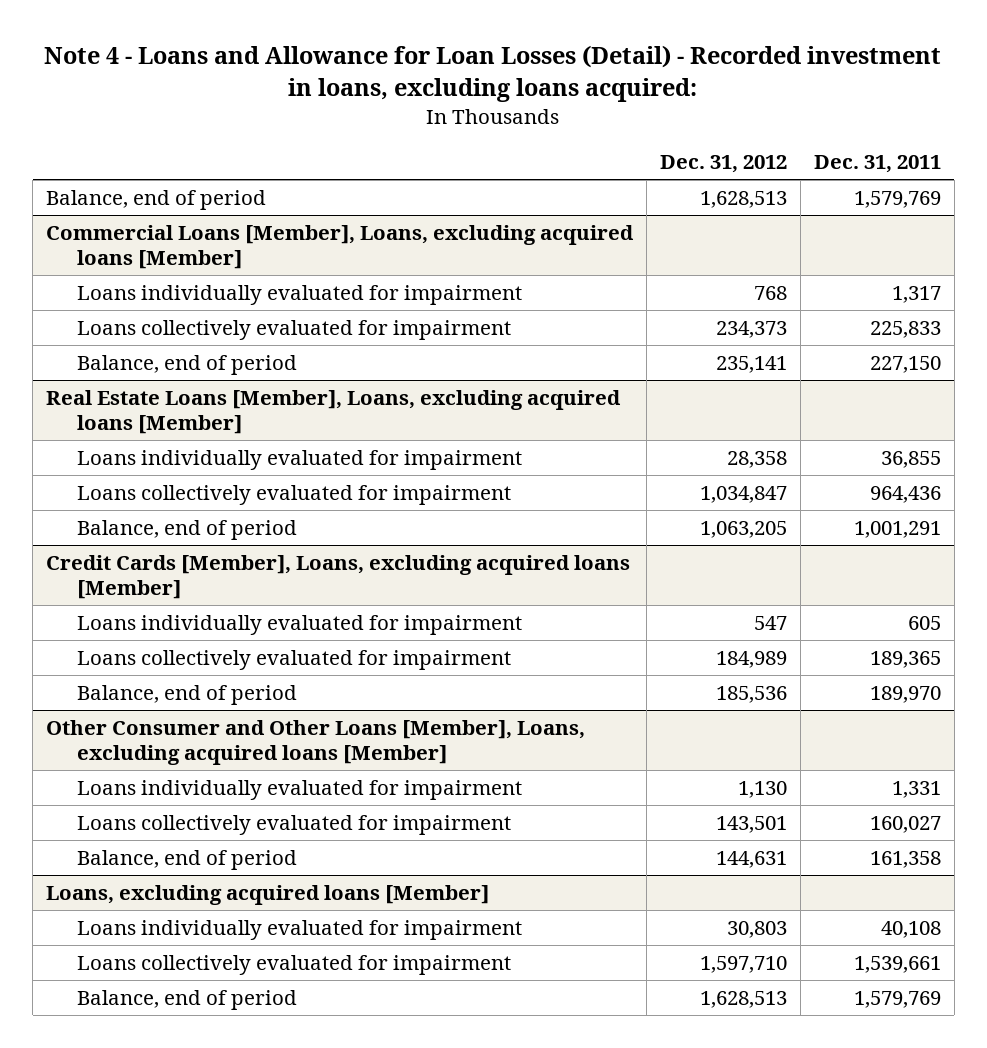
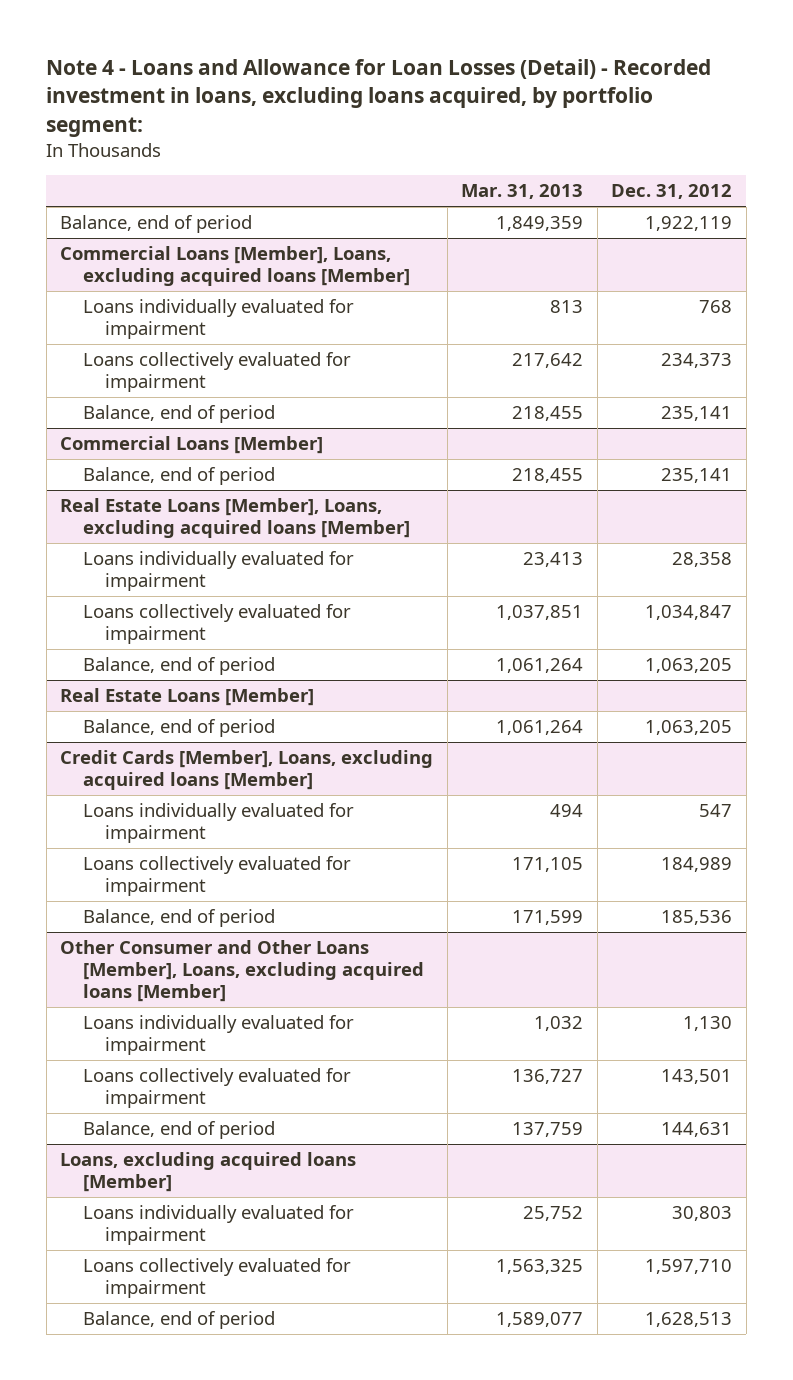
[44,45,942,103] Note 4 - Loans and Allowance for Loan Losses (Detail) - Recorded investment in loans, excluding loans acquired: -> [46,58,712,137] Note 4 - Loans and Allowance for Loan Losses (Detail) - Recorded investment in loans, excluding loans acquired, by portfolio segment:
[813,155,941,174] Dec. 31, 2011 -> none
none -> [461,184,584,200] Mar. 31, 2013
[699,191,787,209] 1,628,513 -> [645,216,733,232] 1,922,119
none -> [60,436,324,455] Commercial Loans [Member]
none -> [82,467,275,486] Balance, end of period
none -> [60,688,315,707] Real Estate Loans [Member]
none -> [82,719,275,738] Balance, end of period

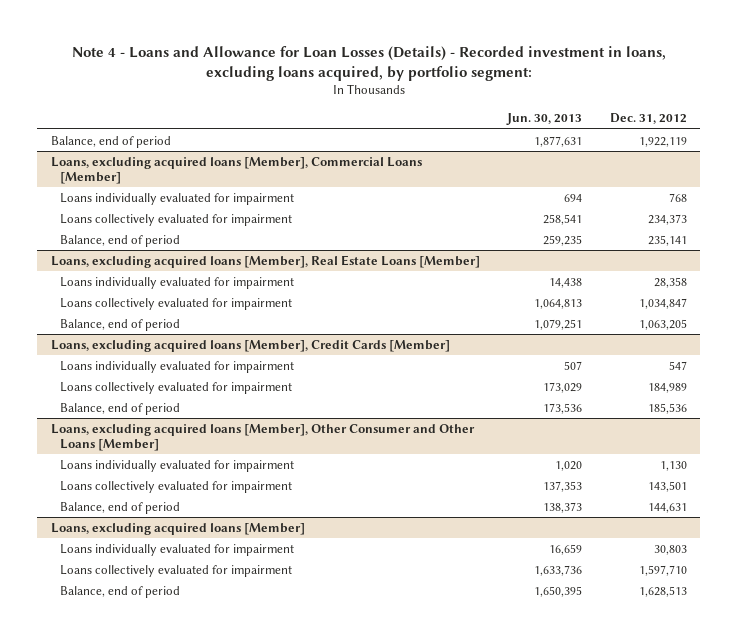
[46,58,712,137] Note 4 - Loans and Allowance for Loan Losses (Detail) - Recorded investment in loans, excluding loans acquired, by portfolio segment: -> [71,45,666,81] Note 4 - Loans and Allowance for Loan Losses (Details) - Recorded investment in loans, excluding loans acquired, by portfolio segment:
[461,184,584,200] Mar. 31, 2013 -> none
none -> [506,113,583,126] Jun. 30, 2013
[60,246,410,287] Commercial Loans [Member], Loans, excluding acquired loans [Member] -> [50,156,422,184] Loans, excluding acquired loans [Member], Commercial Loans [Member]
[60,436,324,455] Commercial Loans [Member] -> none
[82,467,275,486] Balance, end of period -> none
[60,498,410,539] Real Estate Loans [Member], Loans, excluding acquired loans [Member] -> [50,254,480,268] Loans, excluding acquired loans [Member], Real Estate Loans [Member]
[60,688,315,707] Real Estate Loans [Member] -> none
[82,719,275,738] Balance, end of period -> none
[60,750,434,791] Credit Cards [Member], Loans, excluding acquired loans [Member] -> [50,339,450,352] Loans, excluding acquired loans [Member], Credit Cards [Member]
[60,940,424,1003] Other Consumer and Other Loans [Member], Loans, excluding acquired loans [Member] -> [50,423,475,451] Loans, excluding acquired loans [Member], Other Consumer and Other Loans [Member]

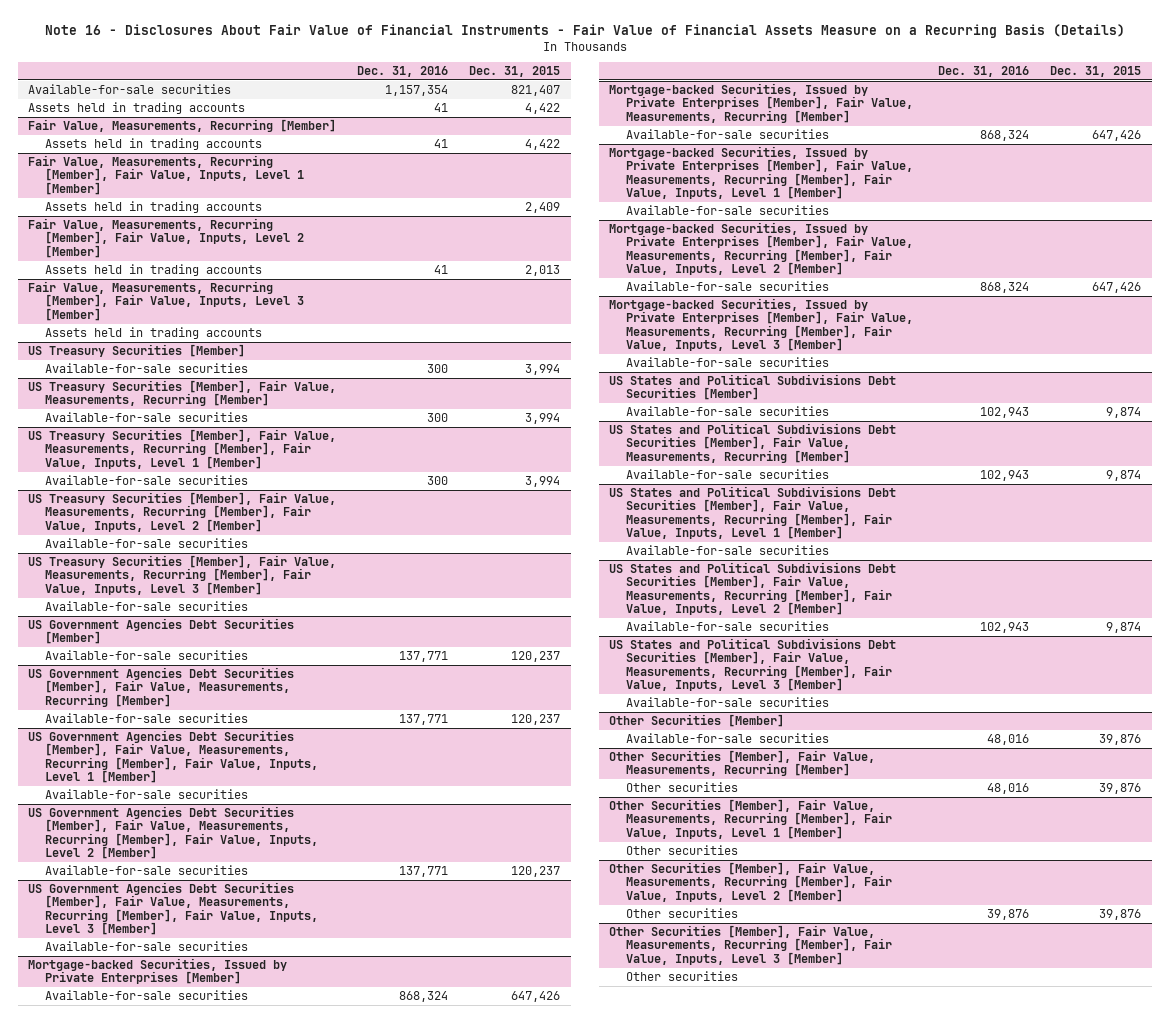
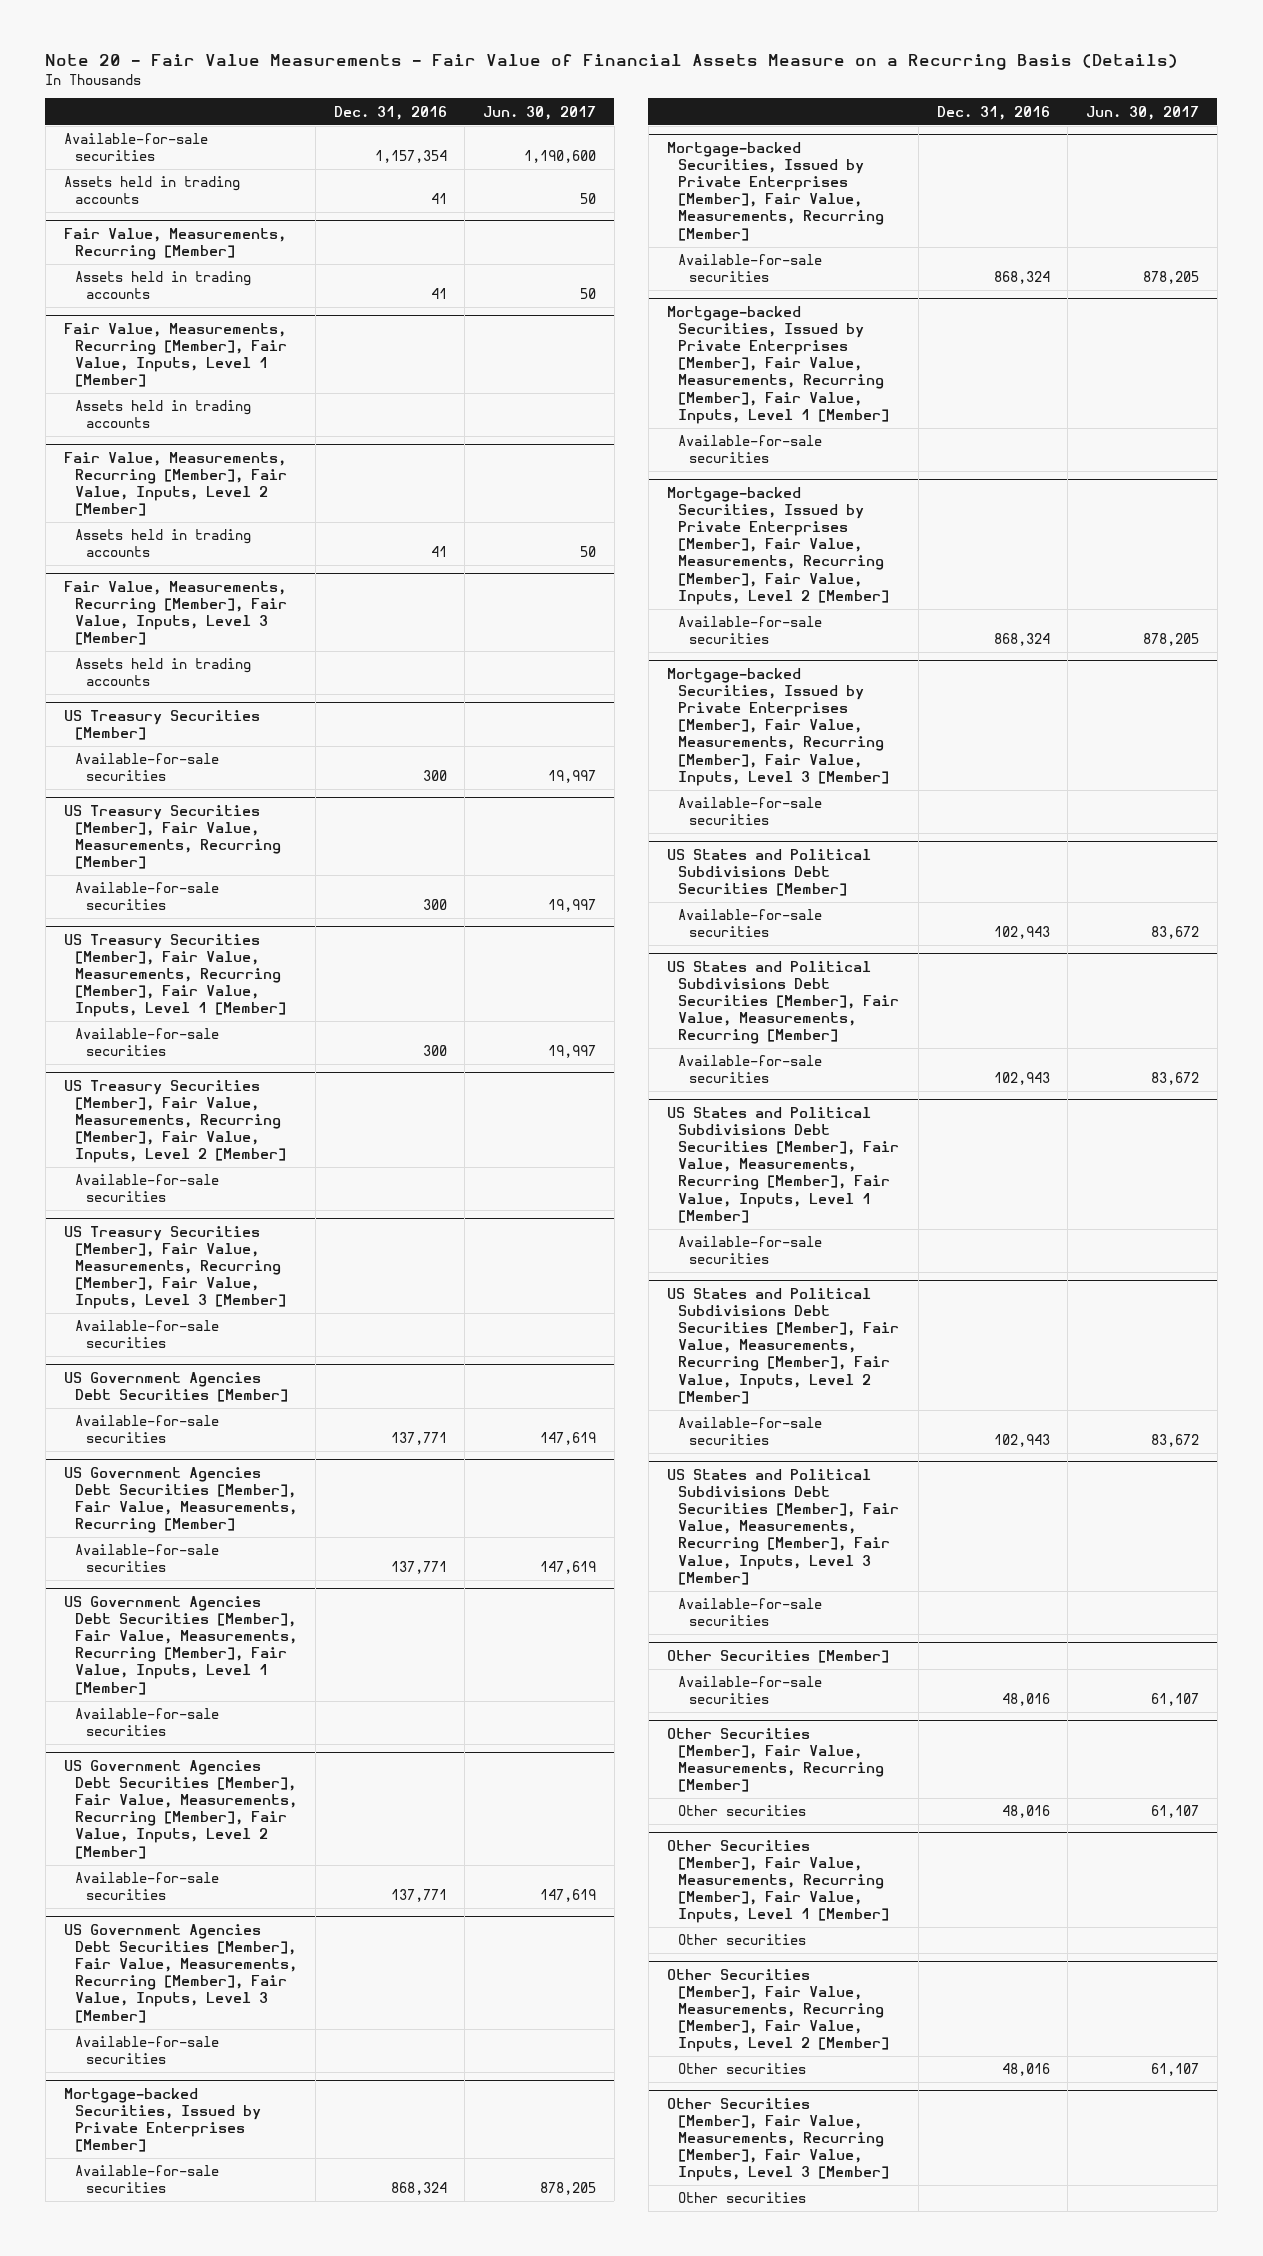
[44,24,1125,39] Note 16 - Disclosures About Fair Value of Financial Instruments - Fair Value of Financial Assets Measure on a Recurring Basis (Details) -> [45,54,1179,71] Note 20 - Fair Value Measurements - Fair Value of Financial Assets Measure on a Recurring Basis (Details)
[469,66,561,78] Dec. 31, 2015 -> none
none -> [483,105,597,120] Jun. 30, 2017
[987,909,1030,921] 39,876 -> [1001,2063,1050,2077] 48,016

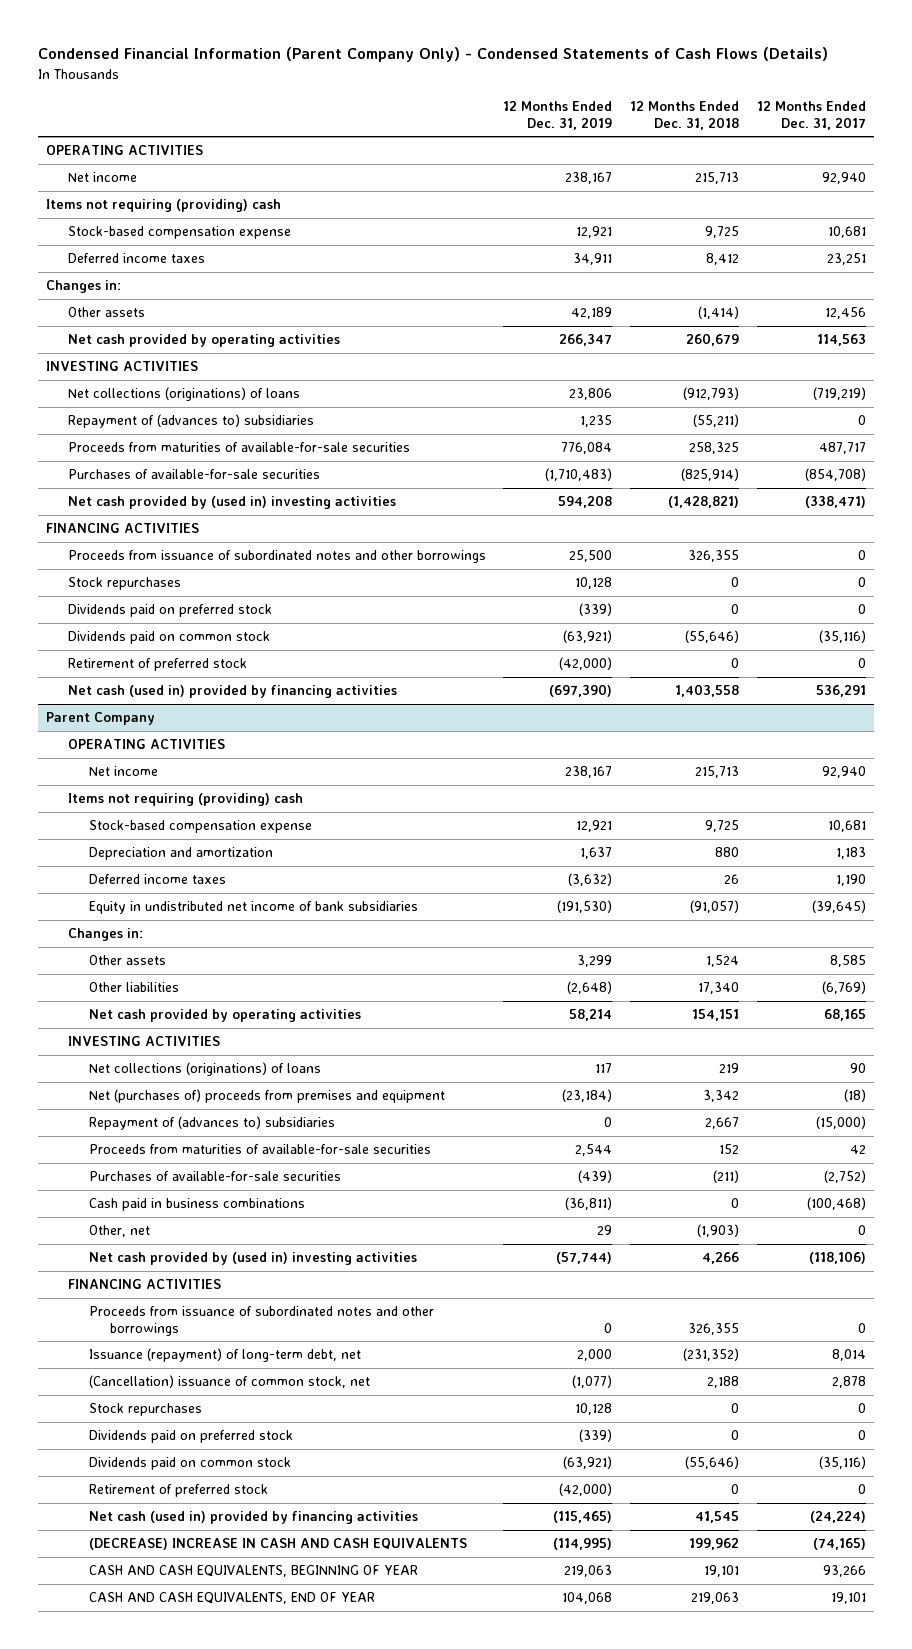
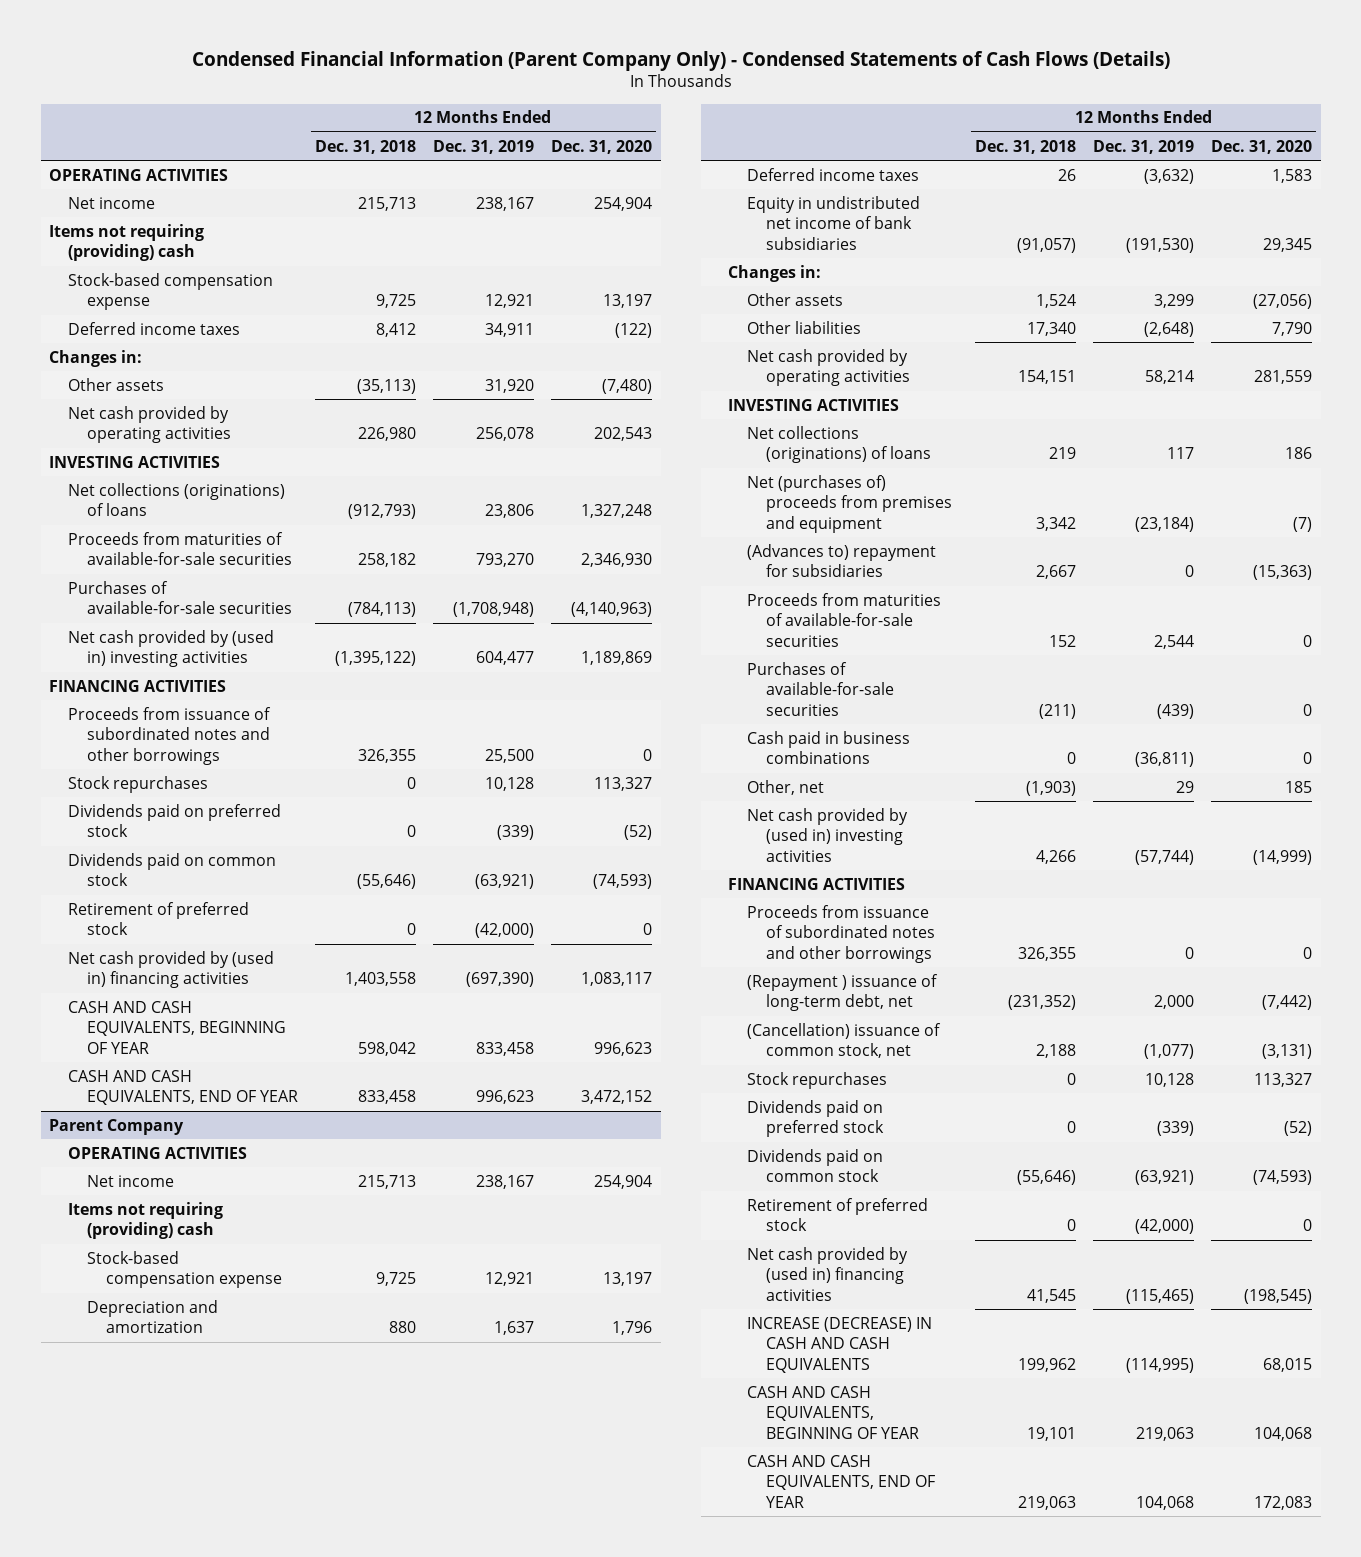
[756,100,866,130] 12 Months Ended Dec. 31, 2017 -> none
none -> [551,139,653,154] Dec. 31, 2020
[571,307,613,320] 42,189 -> [484,378,534,393] 31,920
[697,306,739,320] (1,414) -> [356,378,416,394] (35,113)
[559,334,613,347] 266,347 -> [475,427,534,442] 256,078
[685,333,739,347] 260,679 -> [357,427,416,442] 226,980
[67,414,314,429] Repayment of (advances to) subsidiaries -> none
[561,442,613,455] 776,084 -> [475,553,534,568] 793,270
[688,442,739,455] 258,325 -> [357,553,416,568] 258,182
[545,468,613,482] (1,710,483) -> [452,602,534,618] (1,708,948)
[680,468,739,482] (825,914) -> [347,602,416,618] (784,113)
[558,495,613,509] 594,208 -> [475,651,534,666] 604,477
[667,496,739,509] (1,428,821) -> [334,651,416,667] (1,395,122)
[67,685,397,699] Net cash (used in) provided by financing activities -> [68,950,275,989] Net cash provided by (used in) financing activities
none -> [68,1000,286,1054] CASH AND CASH EQUIVALENTS, BEGINNING OF YEAR
none -> [68,1069,298,1106] CASH AND CASH EQUIVALENTS, END OF YEAR
[88,1116,335,1131] Repayment of (advances to) subsidiaries -> [746,543,936,578] (Advances to) repayment for subsidiaries
[88,1348,361,1363] Issuance (repayment) of long-term debt, net -> [746,973,938,1012] (Repayment ) issuance of long-term debt, net
[88,1511,418,1525] Net cash (used in) provided by financing activities -> [746,1246,908,1301] Net cash provided by (used in) financing activities
[88,1538,467,1551] (DECREASE) INCREASE IN CASH AND CASH EQUIVALENTS -> [746,1316,932,1373] INCREASE (DECREASE) IN CASH AND CASH EQUIVALENTS

